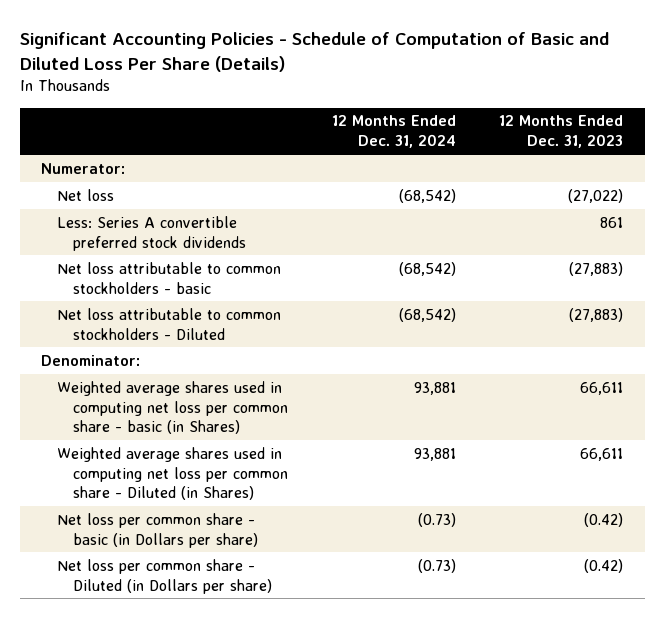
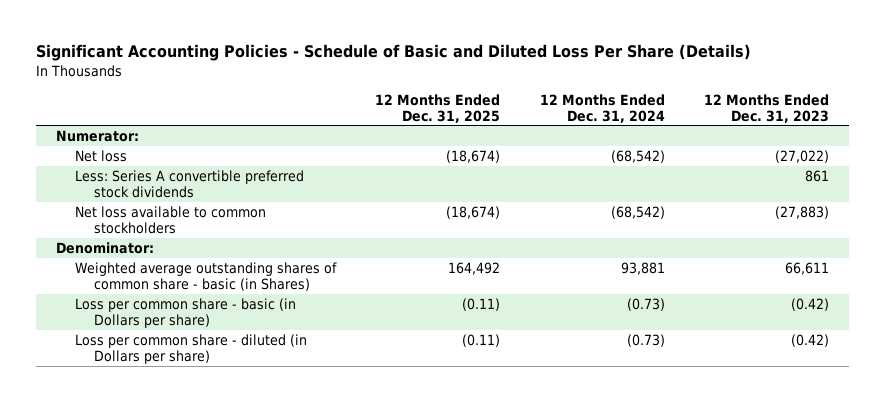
[19,31,609,72] Significant Accounting Policies - Schedule of Computation of Basic and Diluted Loss Per Share (Details) -> [35,44,751,62] Significant Accounting Policies - Schedule of Basic and Diluted Loss Per Share (Details)
none -> [375,93,501,123] 12 Months Ended Dec. 31, 2025
[57,307,282,340] Net loss attributable to common stockholders - Diluted -> none
[57,261,282,294] Net loss attributable to common stockholders - basic -> [74,205,266,234] Net loss available to common stockholders
[57,446,288,501] Weighted average shares used in computing net loss per common share - Diluted (in Shares) -> none
[57,380,288,435] Weighted average shares used in computing net loss per common share - basic (in Shares) -> [74,261,337,291] Weighted average outstanding shares of common share - basic (in Shares)
[57,512,258,548] Net loss per common share - basic (in Dollars per share) -> [74,297,296,328] Loss per common share - basic (in Dollars per share)
[57,558,272,594] Net loss per common share - Diluted (in Dollars per share) -> [74,333,307,364] Loss per common share - diluted (in Dollars per share)

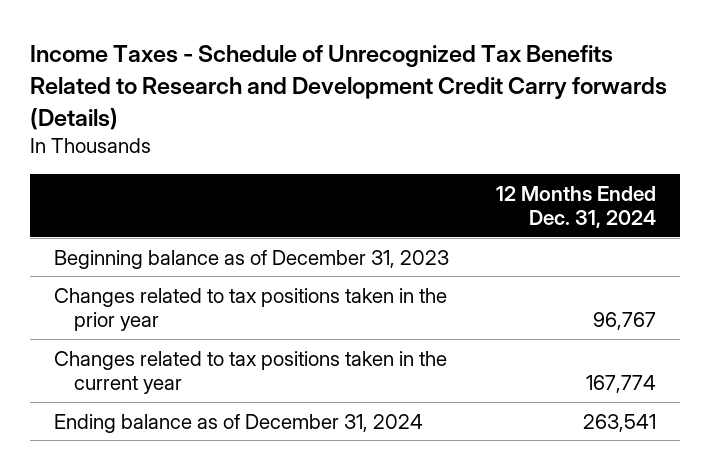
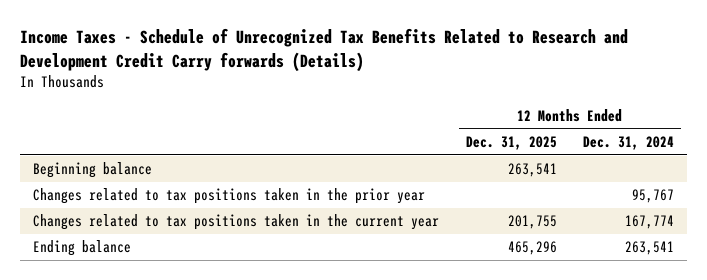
none -> [465,135,557,150] Dec. 31, 2025
[53,249,449,269] Beginning balance as of December 31, 2023 -> [33,162,153,179] Beginning balance
[593,311,657,330] 96,767 -> [632,189,675,204] 95,767
[53,413,423,433] Ending balance as of December 31, 2024 -> [33,240,132,257] Ending balance

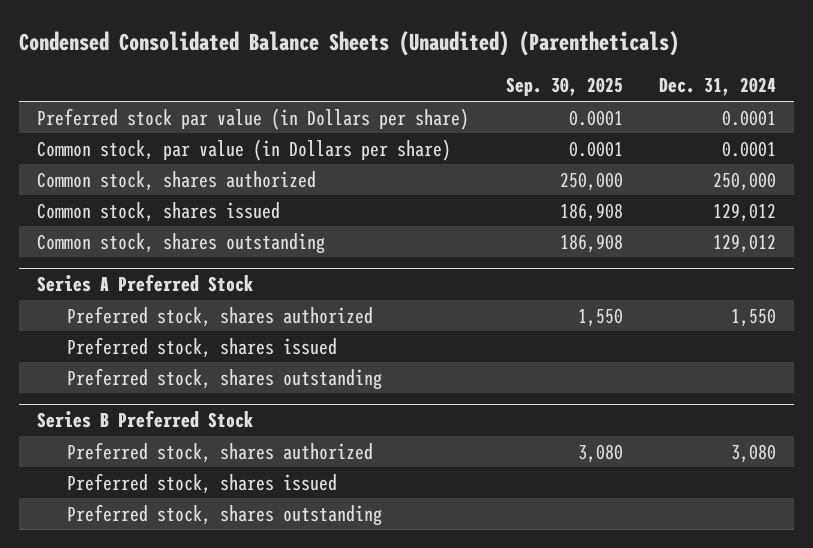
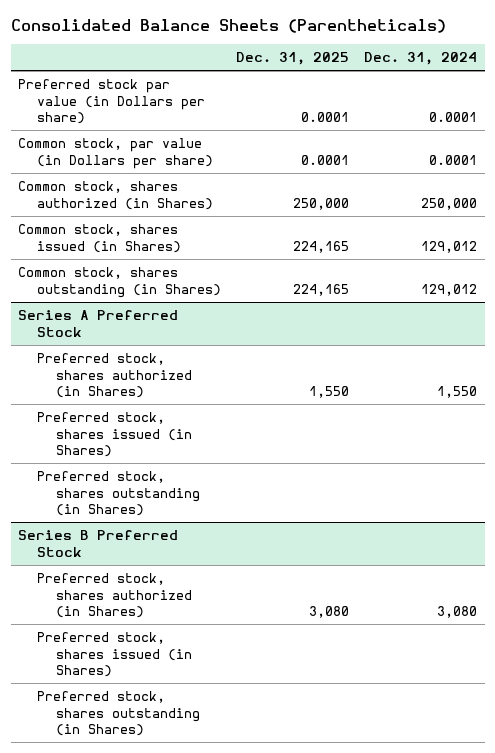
[19,30,680,56] Condensed Consolidated Balance Sheets (Unaudited) (Parentheticals) -> [10,19,446,34] Consolidated Balance Sheets (Parentheticals)
[505,77,623,97] Sep. 30, 2025 -> none
none -> [236,52,350,66] Dec. 31, 2025
[37,170,317,191] Common stock, shares authorized -> [18,181,214,210] Common stock, shares authorized (in Shares)
[37,201,281,222] Common stock, shares issued -> [18,224,182,253] Common stock, shares issued (in Shares)
[37,232,326,254] Common stock, shares outstanding -> [18,267,222,298] Common stock, shares outstanding (in Shares)
[67,305,374,327] Preferred stock, shares authorized -> [37,353,193,399] Preferred stock, shares authorized (in Shares)
[67,336,338,358] Preferred stock, shares issued -> [37,412,193,458] Preferred stock, shares issued (in Shares)
[67,367,383,390] Preferred stock, shares outstanding -> [37,471,201,517] Preferred stock, shares outstanding (in Shares)
[67,441,374,463] Preferred stock, shares authorized -> [37,573,193,619] Preferred stock, shares authorized (in Shares)
[67,472,338,494] Preferred stock, shares issued -> [37,632,193,678] Preferred stock, shares issued (in Shares)
[67,503,383,526] Preferred stock, shares outstanding -> [37,691,201,737] Preferred stock, shares outstanding (in Shares)

